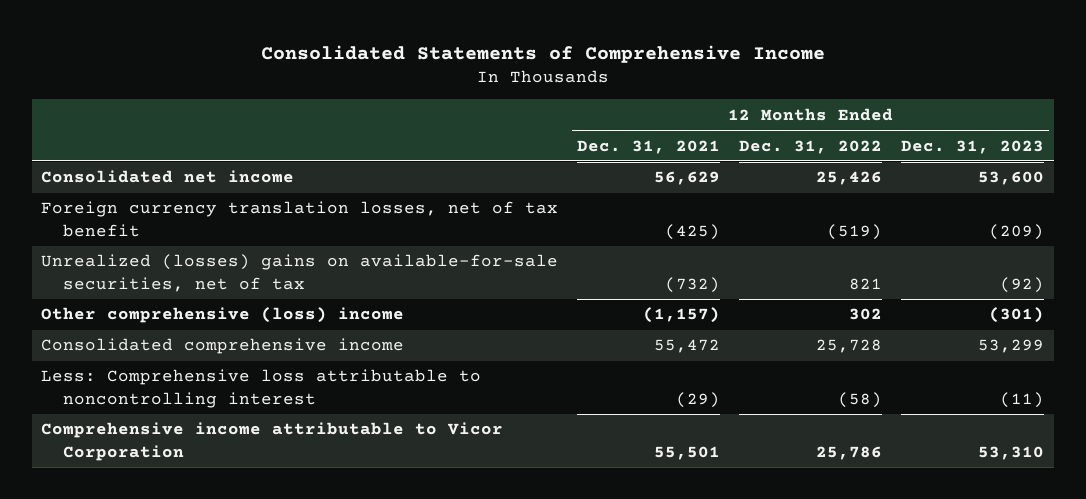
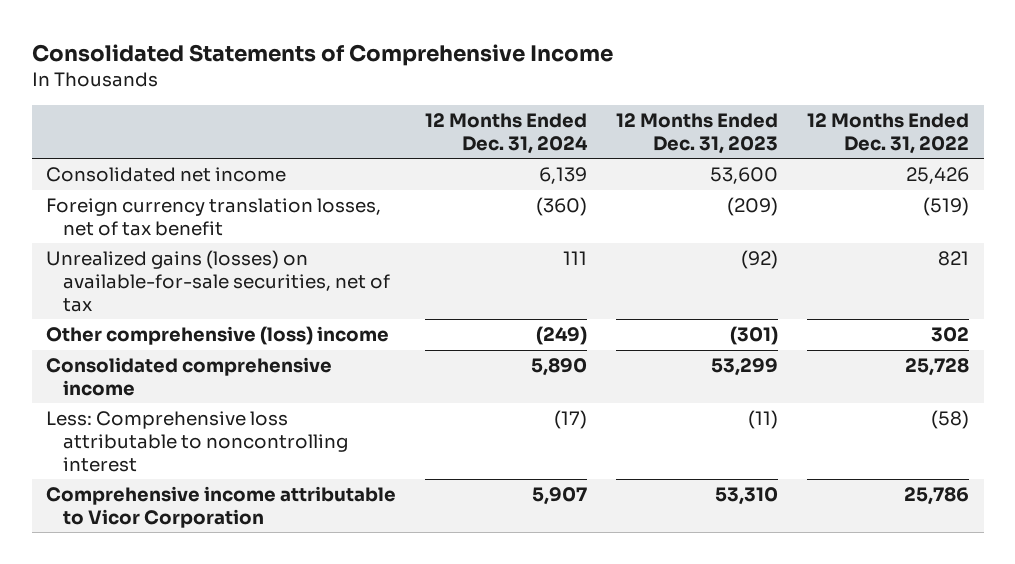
[577,139,721,154] Dec. 31, 2021 -> none
none -> [425,112,589,154] 12 Months Ended Dec. 31, 2024
[41,254,559,292] Unrealized (losses) gains on available-for-sale securities, net of tax -> [46,250,390,312] Unrealized gains (losses) on available-for-sale securities, net of tax

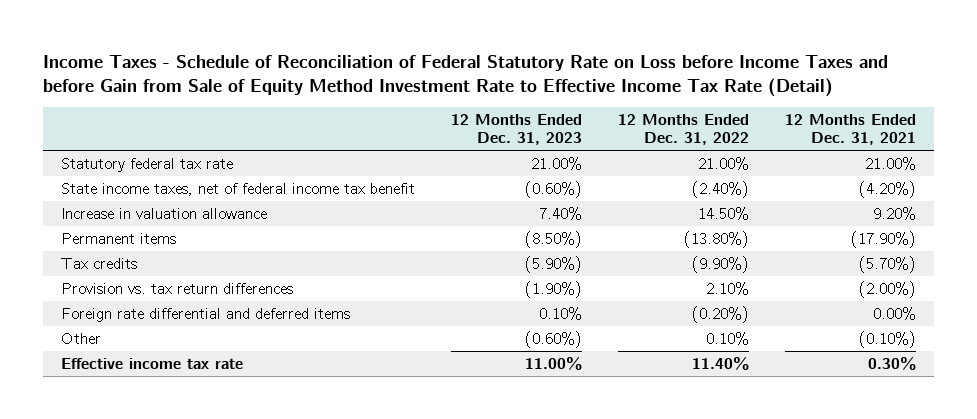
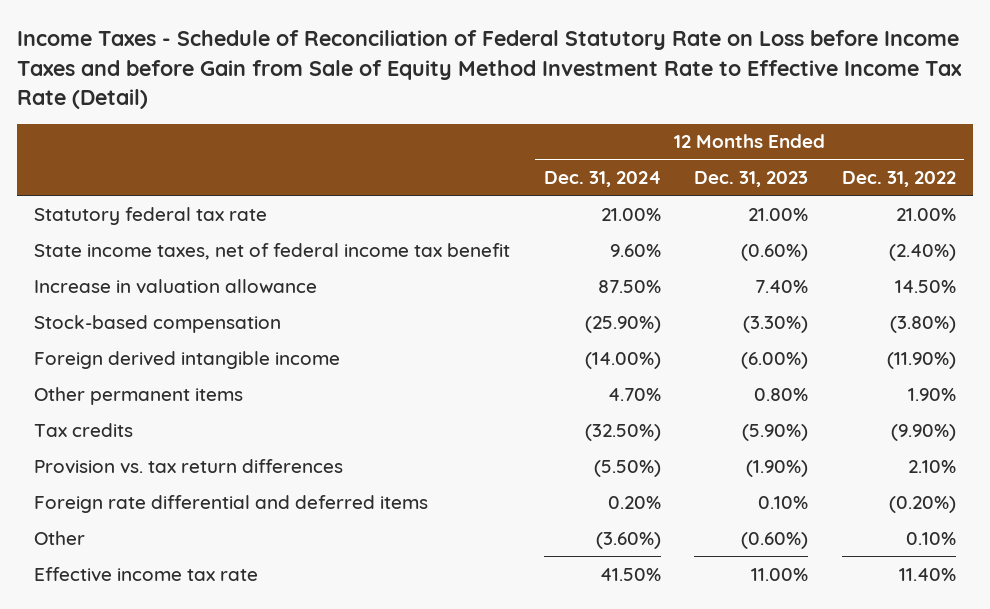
[784,113,916,146] 12 Months Ended Dec. 31, 2021 -> none
none -> [543,171,661,188] Dec. 31, 2024
none -> [33,314,281,333] Stock-based compensation
none -> [33,350,340,369] Foreign derived intangible income
[61,232,177,244] Permanent items -> [33,386,243,405] Other permanent items
[525,230,583,248] (8.50%) -> [754,387,809,401] 0.80%
[683,230,749,248] (13.80%) -> [907,387,956,401] 1.90%

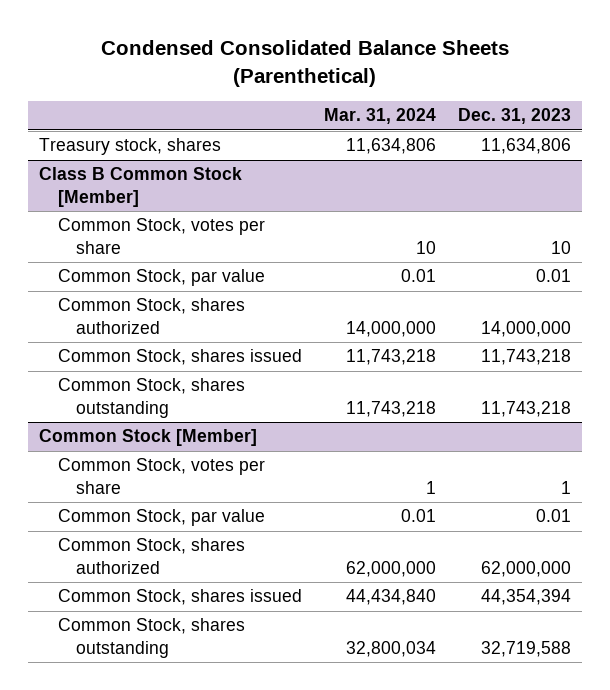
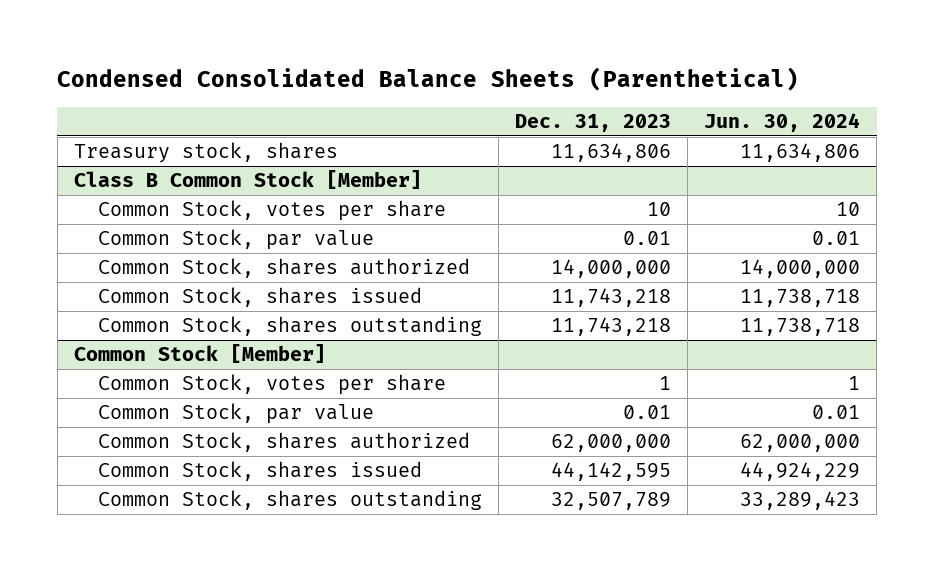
[323,108,436,125] Mar. 31, 2024 -> none
none -> [704,112,861,132] Jun. 30, 2024
[480,589,571,606] 44,354,394 -> [551,462,672,482] 44,142,595
[480,640,571,657] 32,719,588 -> [551,492,672,511] 32,507,789

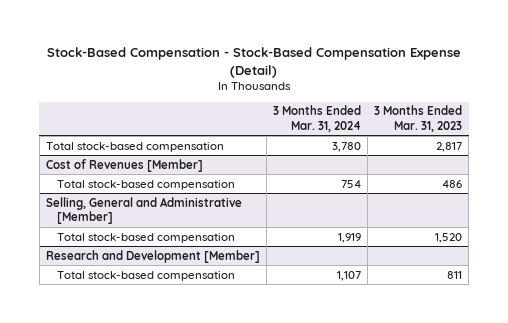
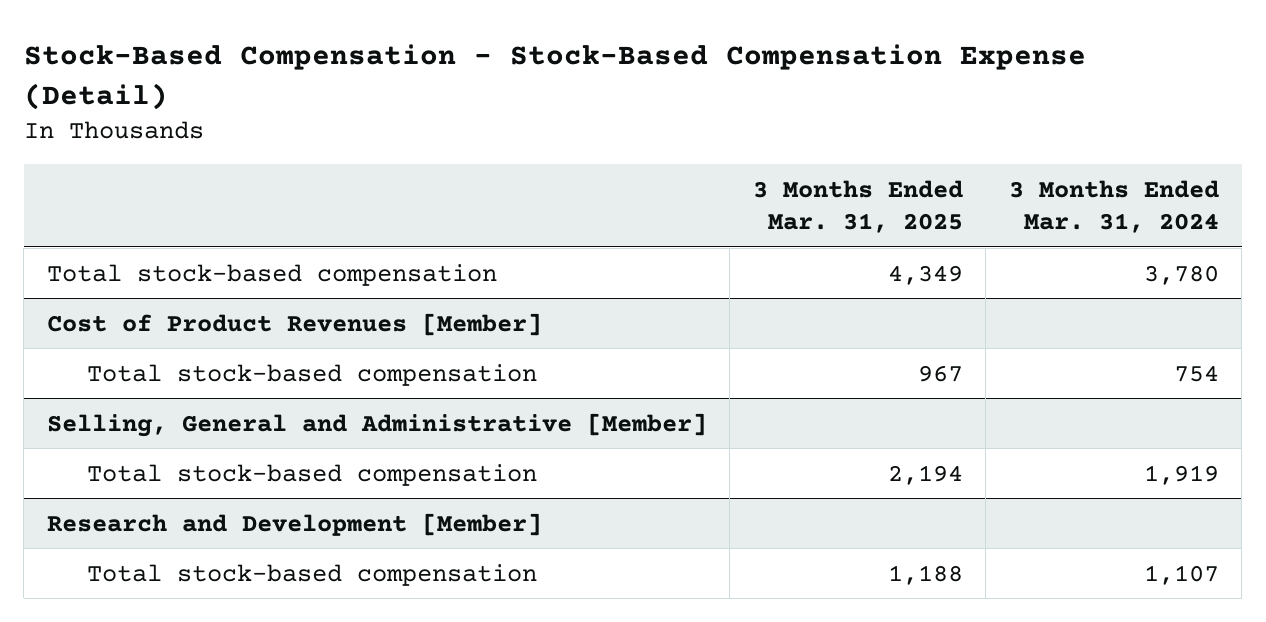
[374,105,463,132] 3 Months Ended Mar. 31, 2023 -> none
none -> [752,179,963,234] 3 Months Ended Mar. 31, 2025
[45,158,203,172] Cost of Revenues [Member] -> [46,312,542,336] Cost of Product Revenues [Member]

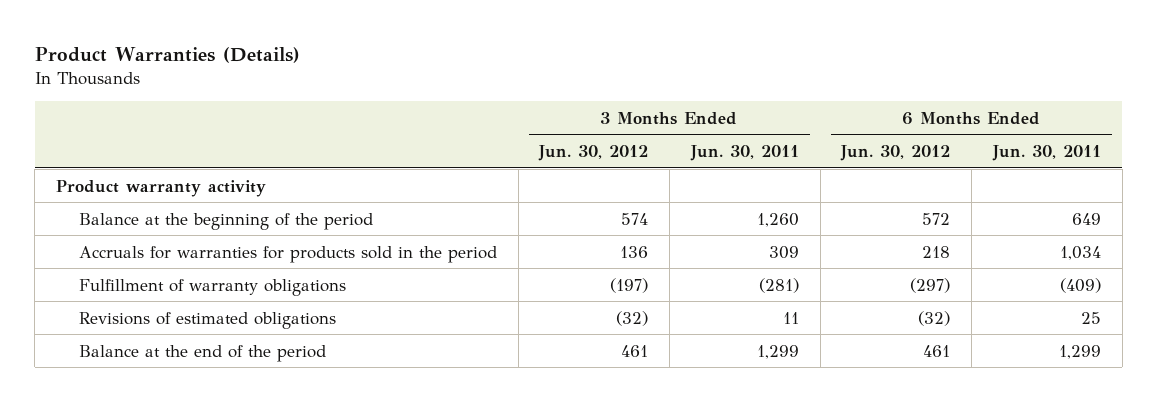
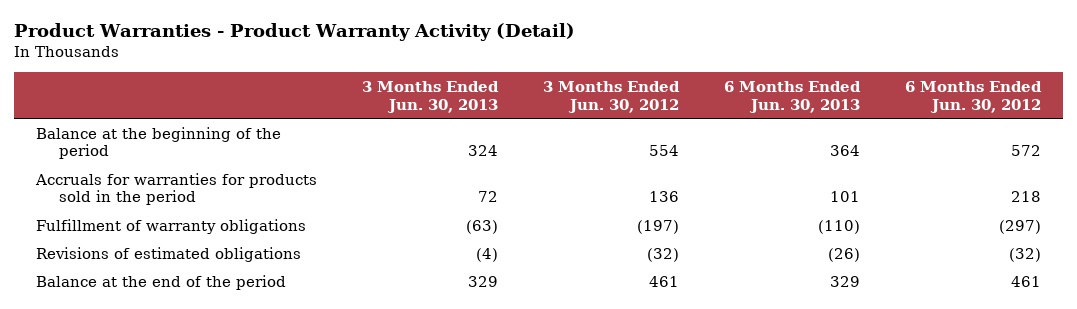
[34,47,300,64] Product Warranties (Details) -> [13,23,575,42] Product Warranties - Product Warranty Activity (Detail)
[689,145,799,162] Jun. 30, 2011 -> none
[992,145,1102,162] Jun. 30, 2011 -> none
none -> [362,80,500,113] 3 Months Ended Jun. 30, 2013
none -> [723,80,861,113] 6 Months Ended Jun. 30, 2013
[56,179,267,197] Product warranty activity -> none
[621,212,649,225] 574 -> [649,145,680,157] 554

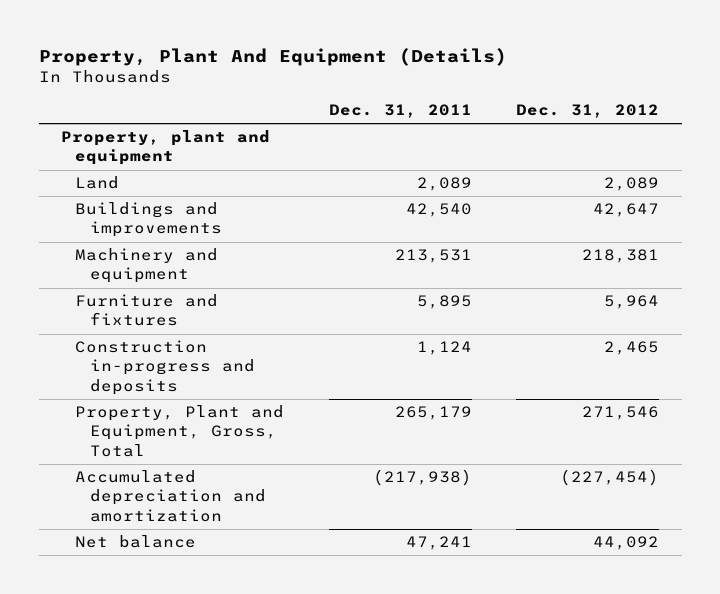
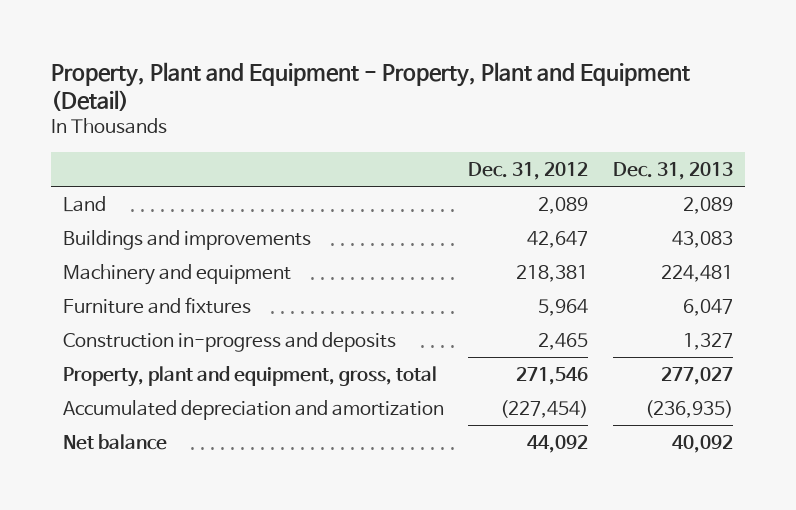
[38,47,507,66] Property, Plant And Equipment (Details) -> [50,61,690,112] Property, Plant and Equipment - Property, Plant and Equipment (Detail)
[328,104,472,119] Dec. 31, 2011 -> none
none -> [612,161,733,180] Dec. 31, 2013
[60,130,270,166] Property, plant and equipment -> none
[75,405,285,457] Property, Plant and Equipment, Gross, Total -> [62,365,437,387] Property, plant and equipment, gross, total

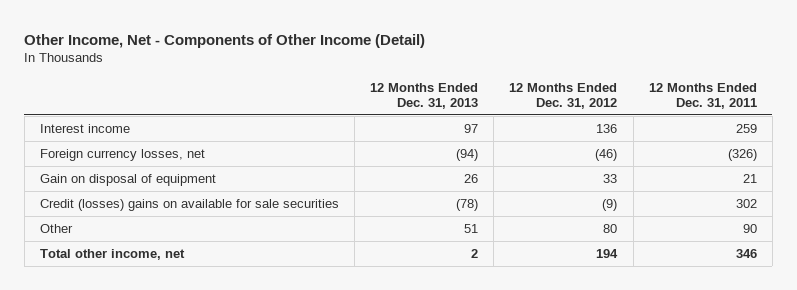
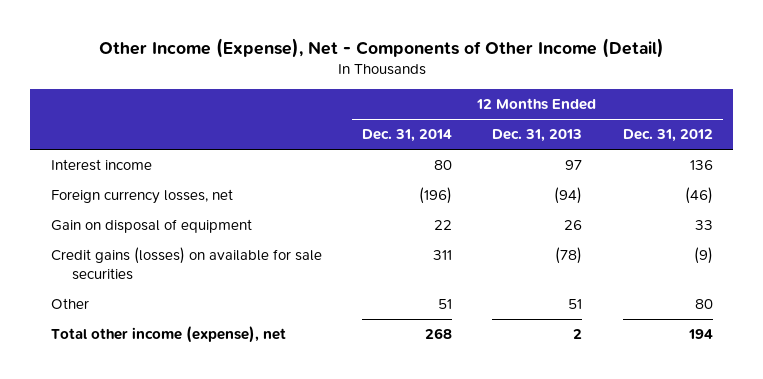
[24,33,426,48] Other Income, Net - Components of Other Income (Detail) -> [98,37,664,58] Other Income (Expense), Net - Components of Other Income (Detail)
[648,82,757,109] 12 Months Ended Dec. 31, 2011 -> none
none -> [361,129,452,143] Dec. 31, 2014
[40,198,340,211] Credit (losses) gains on available for sale securities -> [50,247,322,281] Credit gains (losses) on available for sale securities
[40,248,186,260] Total other income, net -> [50,326,286,344] Total other income (expense), net

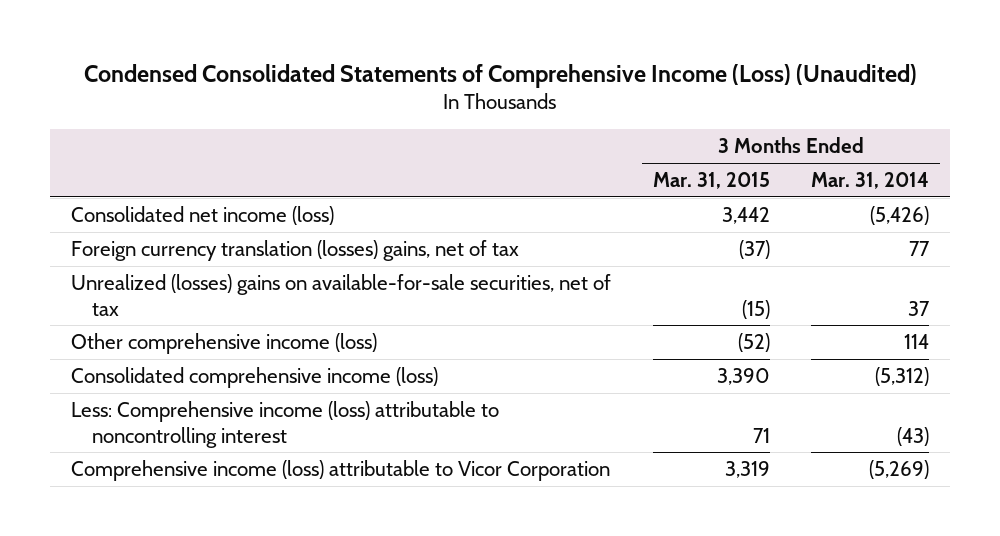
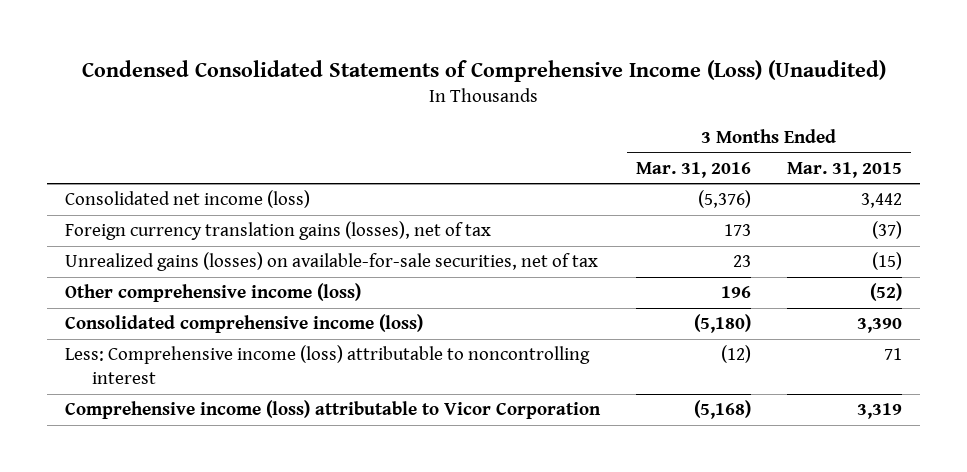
[811,172,930,190] Mar. 31, 2014 -> none
none -> [636,161,752,178] Mar. 31, 2016
[70,239,519,261] Foreign currency translation (losses) gains, net of tax -> [65,221,492,241] Foreign currency translation gains (losses), net of tax
[70,273,611,316] Unrealized (losses) gains on available-for-sale securities, net of tax -> [65,252,599,272] Unrealized gains (losses) on available-for-sale securities, net of tax

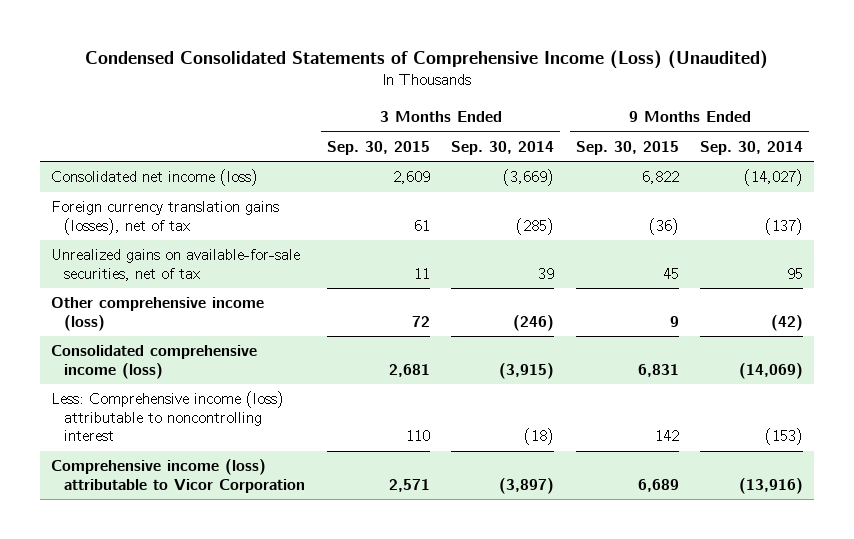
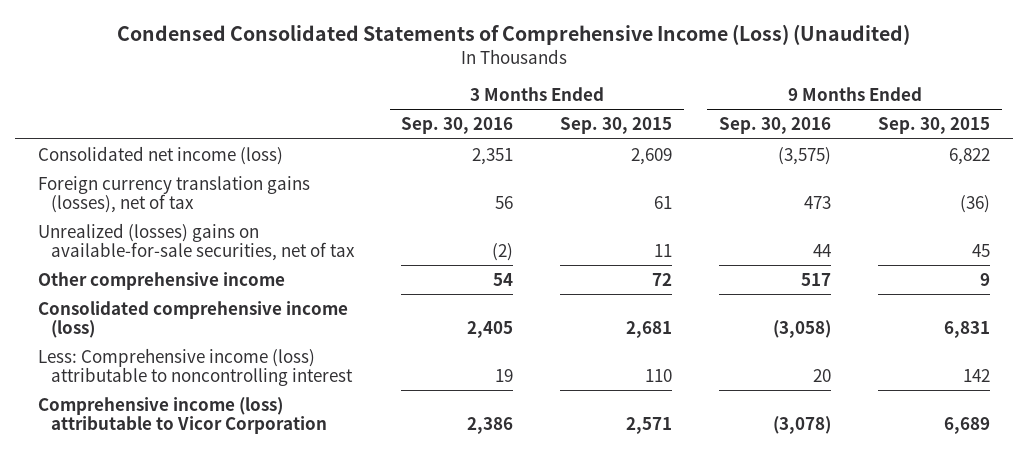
[451,140,555,155] Sep. 30, 2014 -> none
[700,140,804,155] Sep. 30, 2014 -> none
none -> [401,117,514,135] Sep. 30, 2016
none -> [719,117,832,135] Sep. 30, 2016
[50,249,300,281] Unrealized gains on available-for-sale securities, net of tax -> [38,222,356,262] Unrealized (losses) gains on available-for-sale securities, net of tax
[50,297,264,331] Other comprehensive income (loss) -> [38,271,286,290] Other comprehensive income

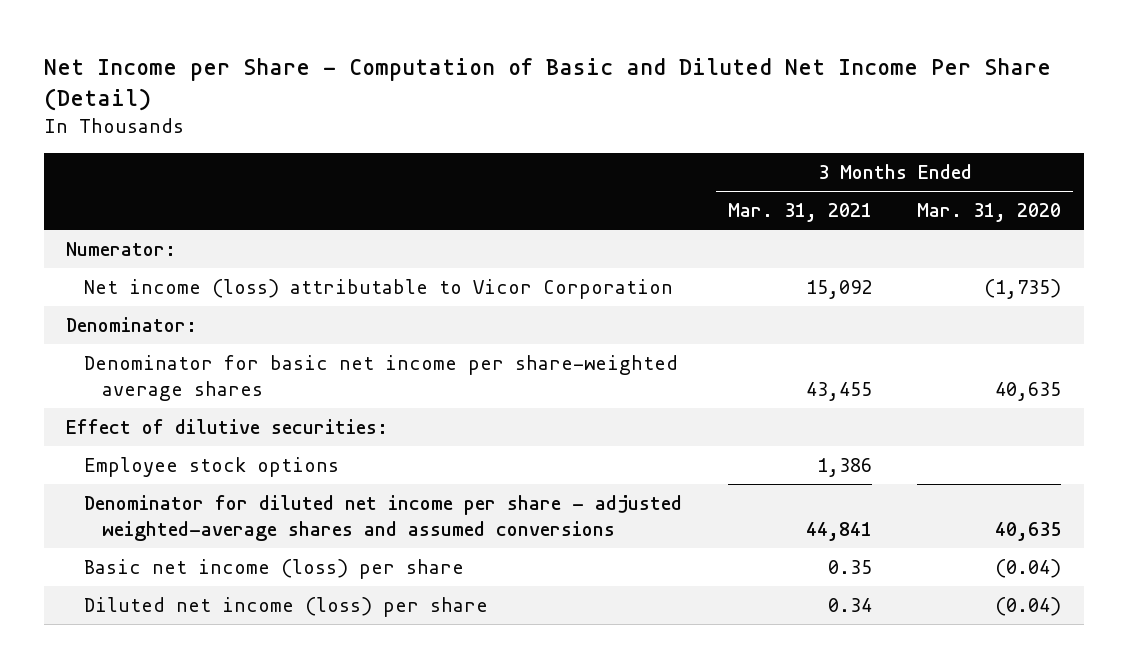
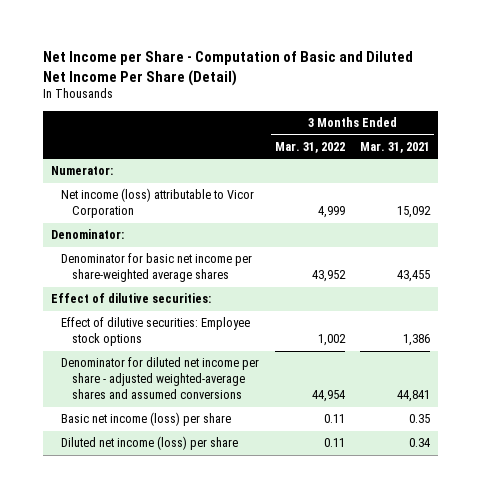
[917,203,1062,223] Mar. 31, 2020 -> none
none -> [274,141,345,153] Mar. 31, 2022
[84,457,340,478] Employee stock options -> [61,317,251,347] Effect of dilutive securities: Employee stock options

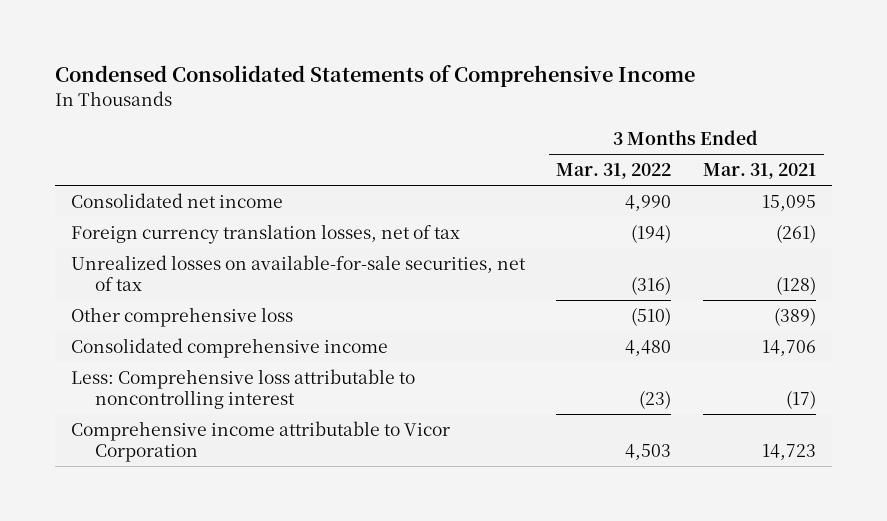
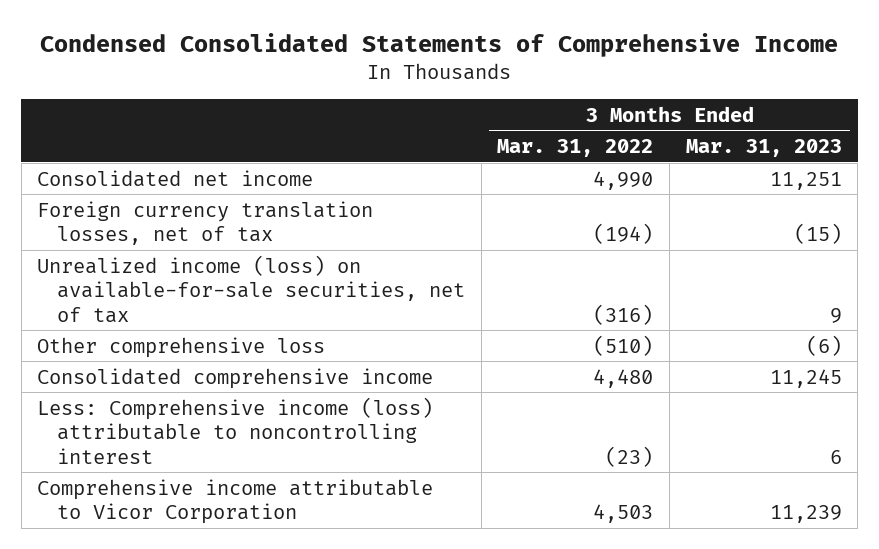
[702,163,816,180] Mar. 31, 2021 -> none
none -> [685,139,842,158] Mar. 31, 2023
[70,254,526,291] Unrealized losses on available-for-sale securities, net of tax -> [37,254,466,323] Unrealized income (loss) on available-for-sale securities, net of tax
[70,368,415,409] Less: Comprehensive loss attributable to noncontrolling interest -> [37,396,434,464] Less: Comprehensive income (loss) attributable to noncontrolling interest

